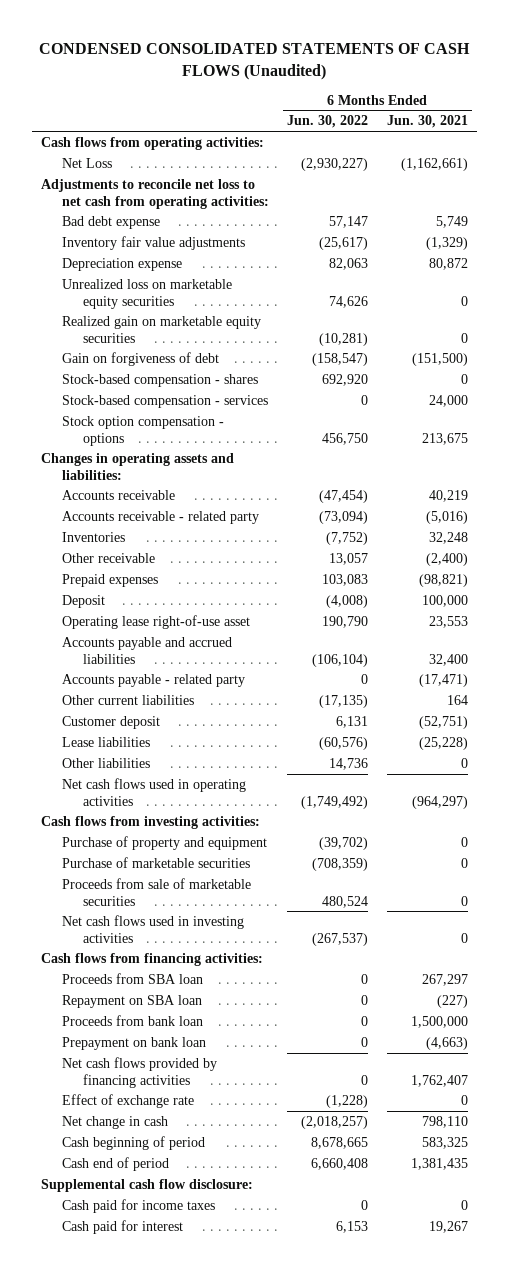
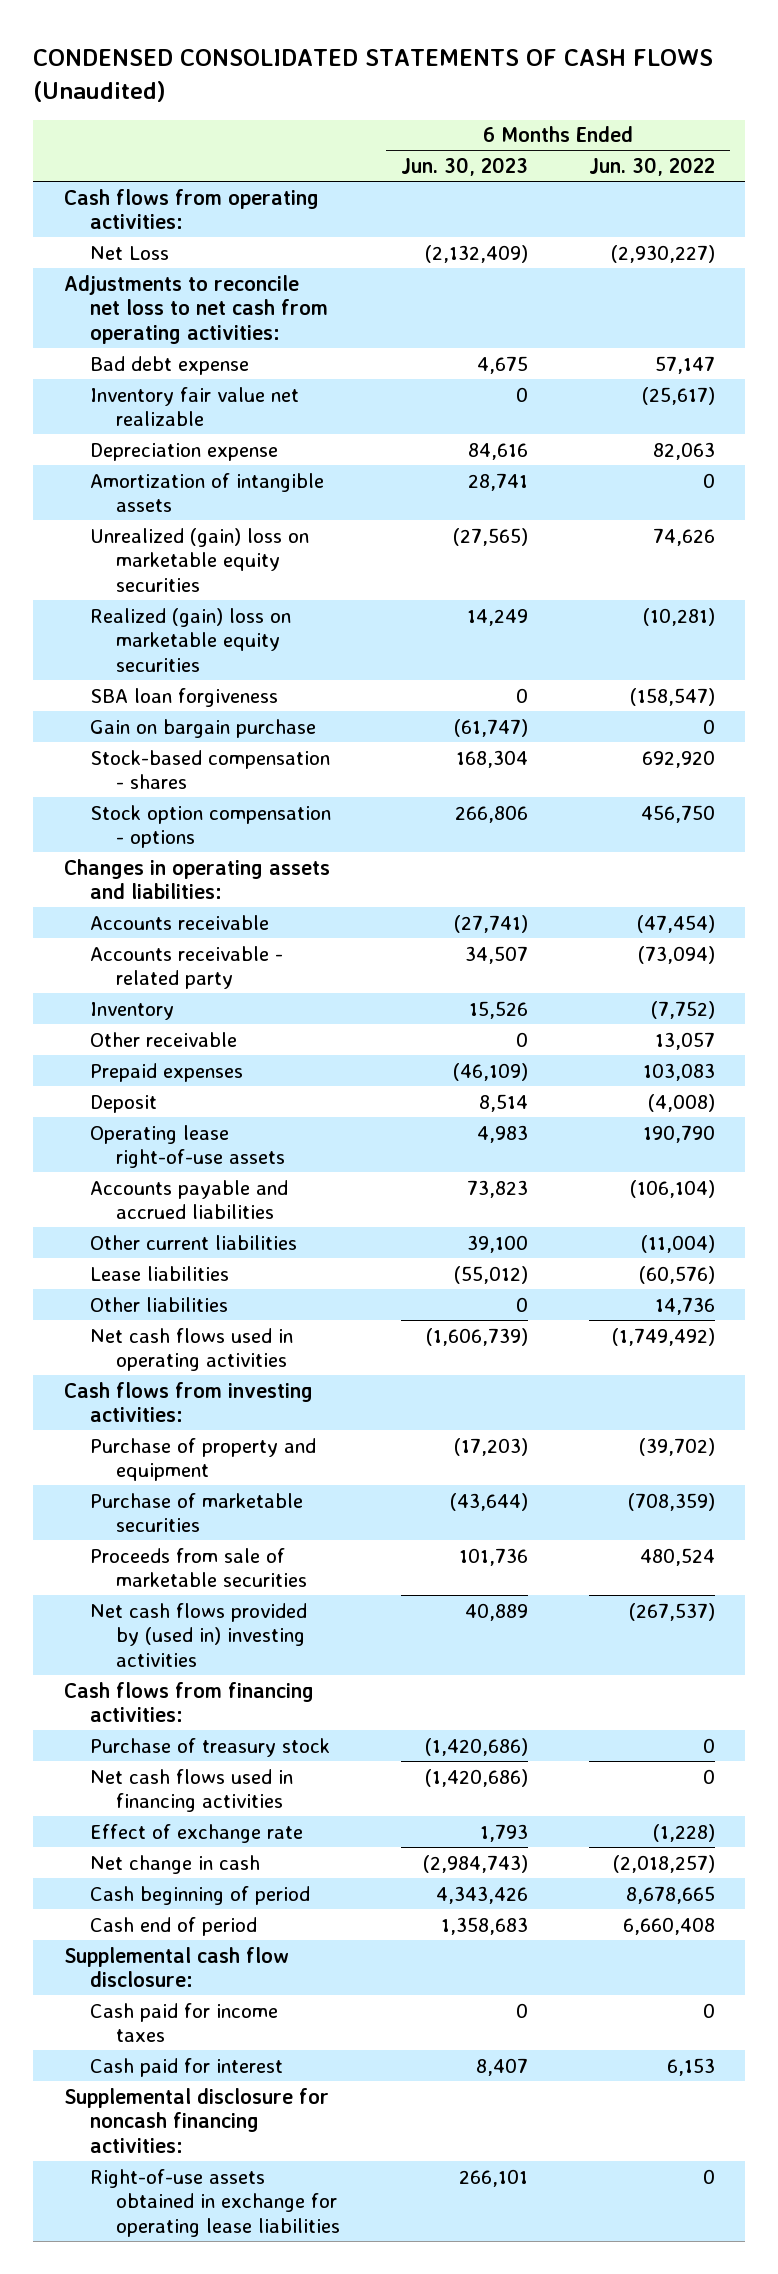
[386,115,468,129] Jun. 30, 2021 -> none
none -> [400,157,528,177] Jun. 30, 2023
[61,235,245,250] Inventory fair value adjustments -> [89,386,299,427] Inventory fair value net realizable
none -> [89,472,324,513] Amortization of intangible assets
[61,278,232,309] Unrealized loss on marketable equity securities -> [89,527,309,593] Unrealized (gain) loss on marketable equity securities
[61,315,261,343] Realized gain on marketable equity securities -> [89,607,291,673] Realized (gain) loss on marketable equity securities
[61,351,219,366] Gain on forgiveness of debt -> [89,687,278,707] SBA loan forgiveness
none -> [89,718,316,738] Gain on bargain purchase
[61,394,268,408] Stock-based compensation - services -> none
[61,531,125,542] Inventories -> [89,1001,174,1020] Inventory
[61,614,250,629] Operating lease right-of-use asset -> [89,1124,285,1169] Operating lease right-of-use assets
[61,673,245,687] Accounts payable - related party -> none
[61,715,160,729] Customer deposit -> none
[319,694,369,708] (17,135) -> [640,1234,715,1253] (11,004)
[61,914,244,943] Net cash flows used in investing activities -> [89,1602,307,1668] Net cash flows provided by (used in) investing activities
[61,972,203,984] Proceeds from SBA loan -> none
[61,994,202,1008] Repayment on SBA loan -> none
[61,1014,203,1026] Proceeds from bank loan -> none
[61,1036,206,1050] Prepayment on bank loan -> none
none -> [89,1737,330,1757] Purchase of treasury stock
[61,1056,217,1088] Net cash flows provided by financing activities -> [89,1768,293,1813] Net cash flows used in financing activities
none -> [63,2087,329,2154] Supplemental disclosure for noncash financing activities:
none -> [89,2168,340,2238] Right-of-use assets obtained in exchange for operating lease liabilities

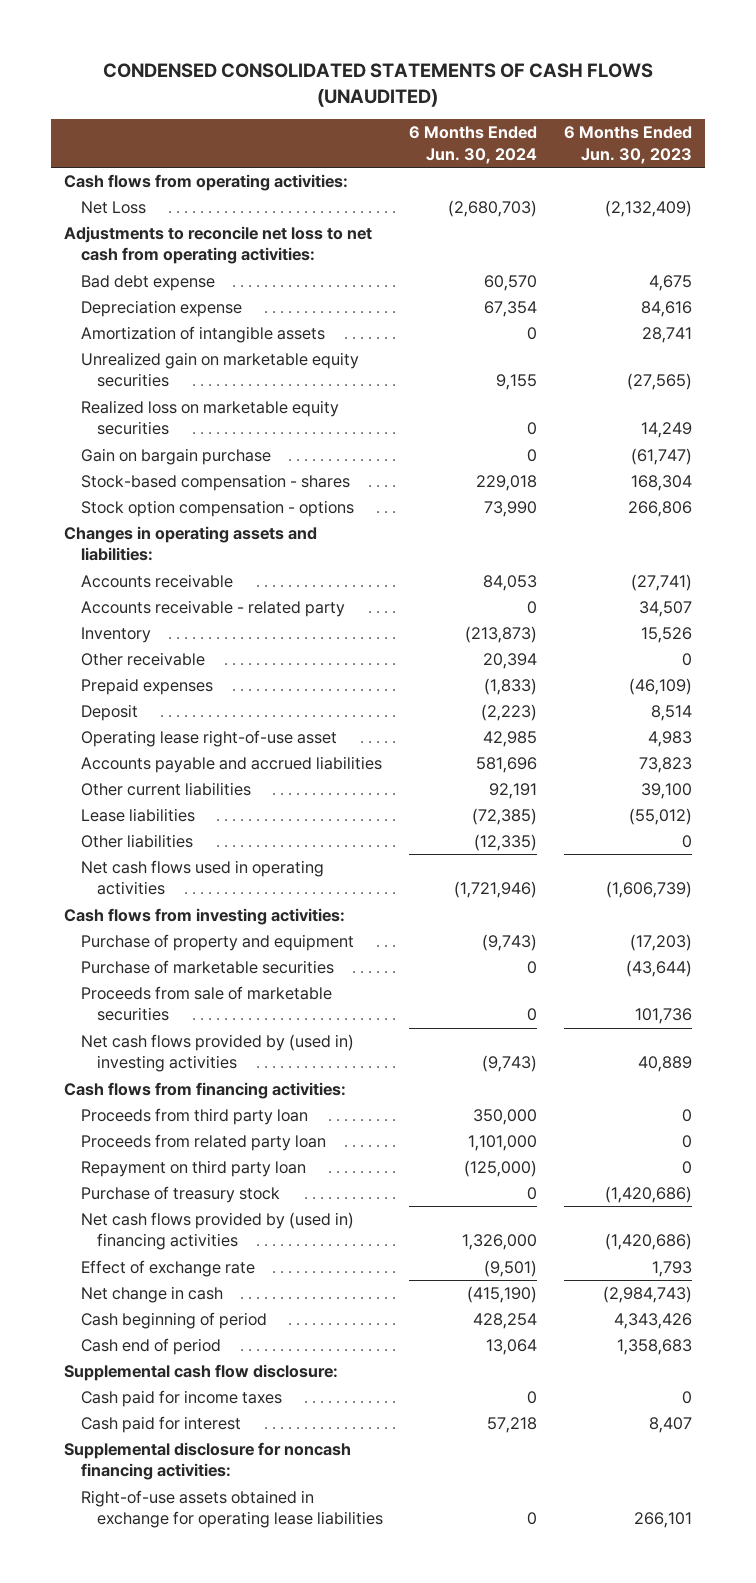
[33,48,714,102] CONDENSED CONSOLIDATED STATEMENTS OF CASH FLOWS (Unaudited) -> [103,62,654,107] CONDENSED CONSOLIDATED STATEMENTS OF CASH FLOWS (UNAUDITED)
[588,157,715,177] Jun. 30, 2022 -> none
none -> [409,126,538,164] 6 Months Ended Jun. 30, 2024
[89,386,299,427] Inventory fair value net realizable -> none
[89,687,278,707] SBA loan forgiveness -> none
[89,527,309,593] Unrealized (gain) loss on marketable equity securities -> [80,352,359,388] Unrealized gain on marketable equity securities
[89,607,291,673] Realized (gain) loss on marketable equity securities -> [80,400,339,436] Realized loss on marketable equity securities
[89,1124,285,1169] Operating lease right-of-use assets -> [80,730,337,748] Operating lease right-of-use asset
none -> [80,1108,308,1126] Proceeds from third party loan
none -> [80,1134,326,1152] Proceeds from related party loan
none -> [80,1160,306,1178] Repayment on third party loan
[89,1768,293,1813] Net cash flows used in financing activities -> [80,1212,354,1251] Net cash flows provided by (used in) financing activities

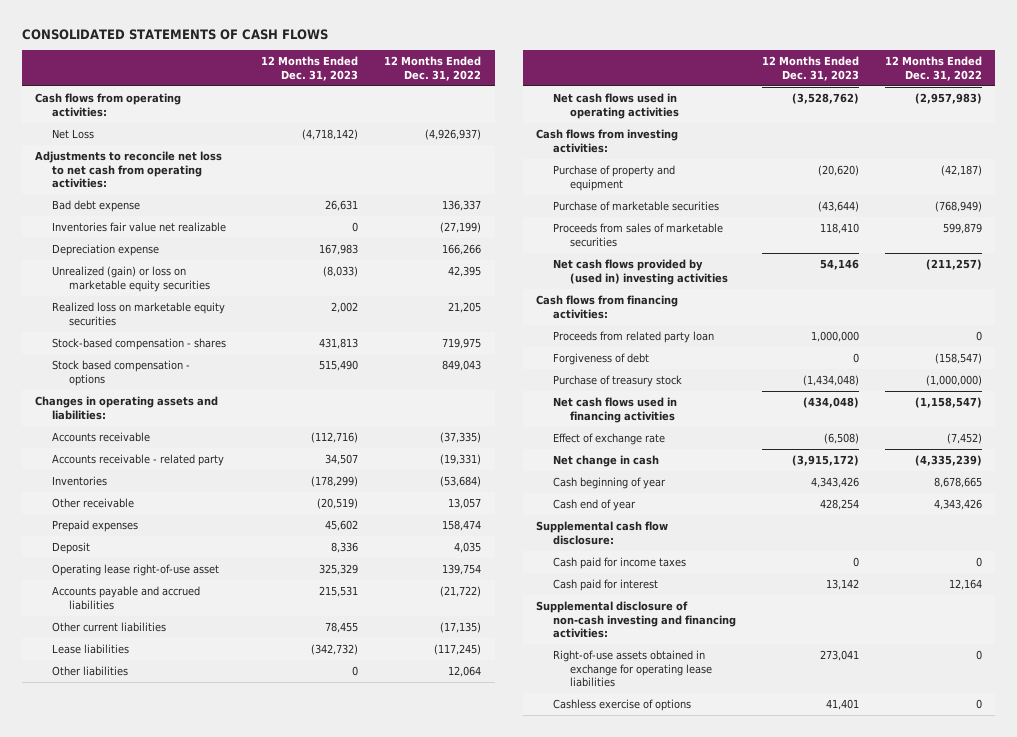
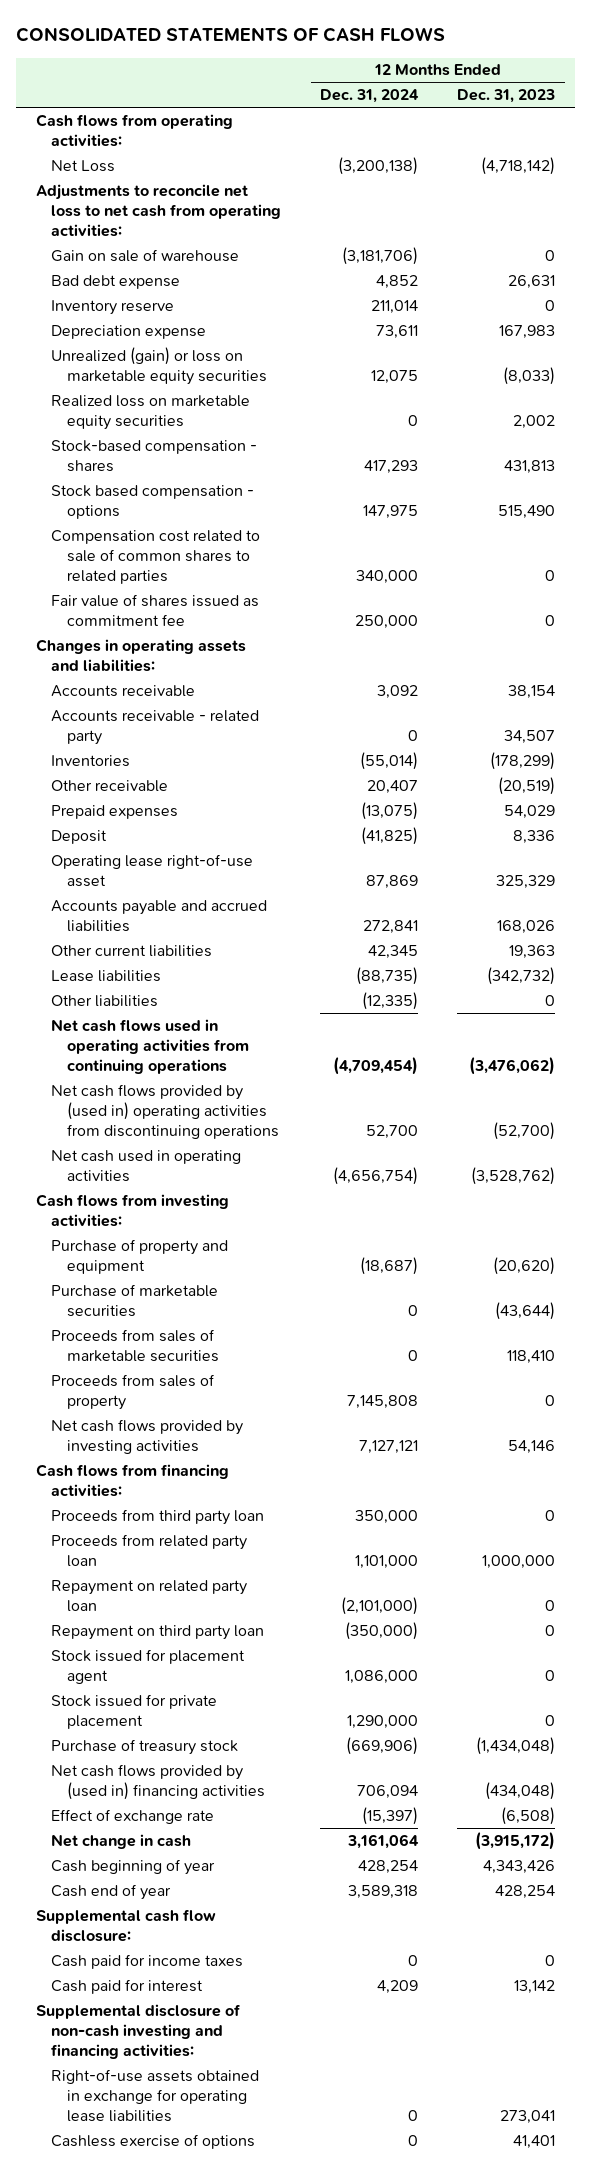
[384,56,482,81] 12 Months Ended Dec. 31, 2022 -> none
none -> [320,89,420,104] Dec. 31, 2024
none -> [51,248,240,262] Gain on sale of warehouse
[51,222,226,233] Inventories fair value net realizable -> none
none -> [51,299,175,315] Inventory reserve
none -> [51,529,261,585] Compensation cost related to sale of common shares to related parties
none -> [51,593,260,627] Fair value of shares issued as commitment fee
[311,432,359,444] (112,716) -> [508,684,556,699] 38,154
[325,520,359,532] 45,602 -> [504,804,556,819] 54,029
[319,586,359,598] 215,531 -> [497,920,556,935] 168,026
[325,622,359,634] 78,455 -> [509,944,556,959] 19,363
none -> [51,1018,250,1075] Net cash flows used in operating activities from continuing operations
none -> [51,1083,280,1140] Net cash flows provided by (used in) operating activities from discontinuing operations
[552,93,679,119] Net cash flows used in operating activities -> [51,1149,242,1183] Net cash used in operating activities
none -> [51,1373,216,1411] Proceeds from sales of property
[552,259,728,285] Net cash flows provided by (used in) investing activities -> [51,1418,244,1455] Net cash flows provided by investing activities
none -> [51,1508,265,1525] Proceeds from third party loan
[552,353,649,366] Forgiveness of debt -> none
none -> [51,1579,248,1613] Repayment on related party loan
none -> [51,1624,265,1640] Repayment on third party loan
none -> [51,1648,246,1685] Stock issued for placement agent
none -> [51,1693,218,1730] Stock issued for private placement
[552,397,677,423] Net cash flows used in financing activities -> [51,1763,266,1801] Net cash flows provided by (used in) financing activities

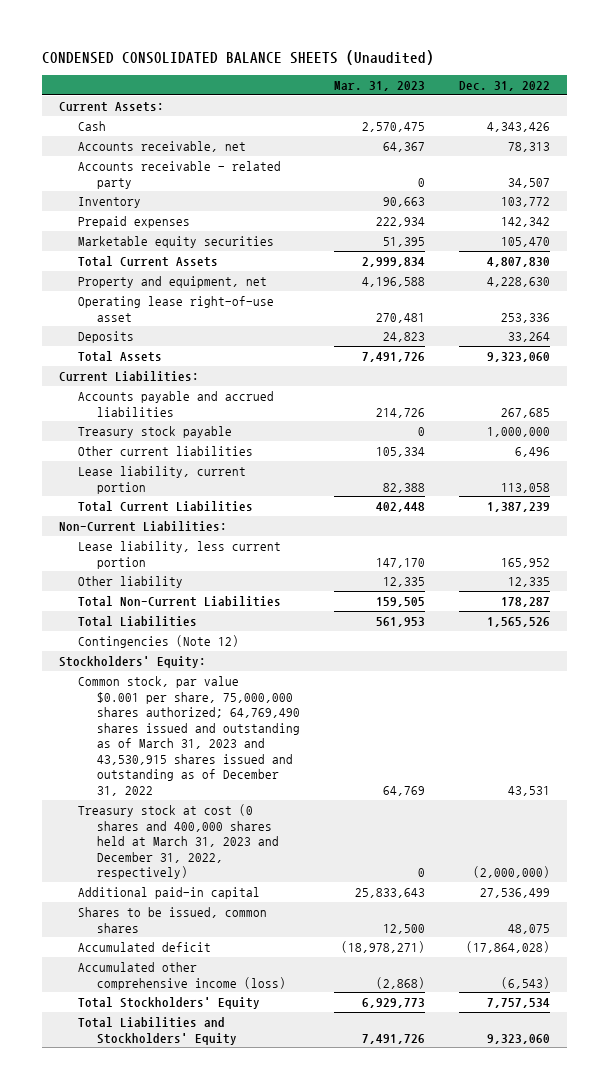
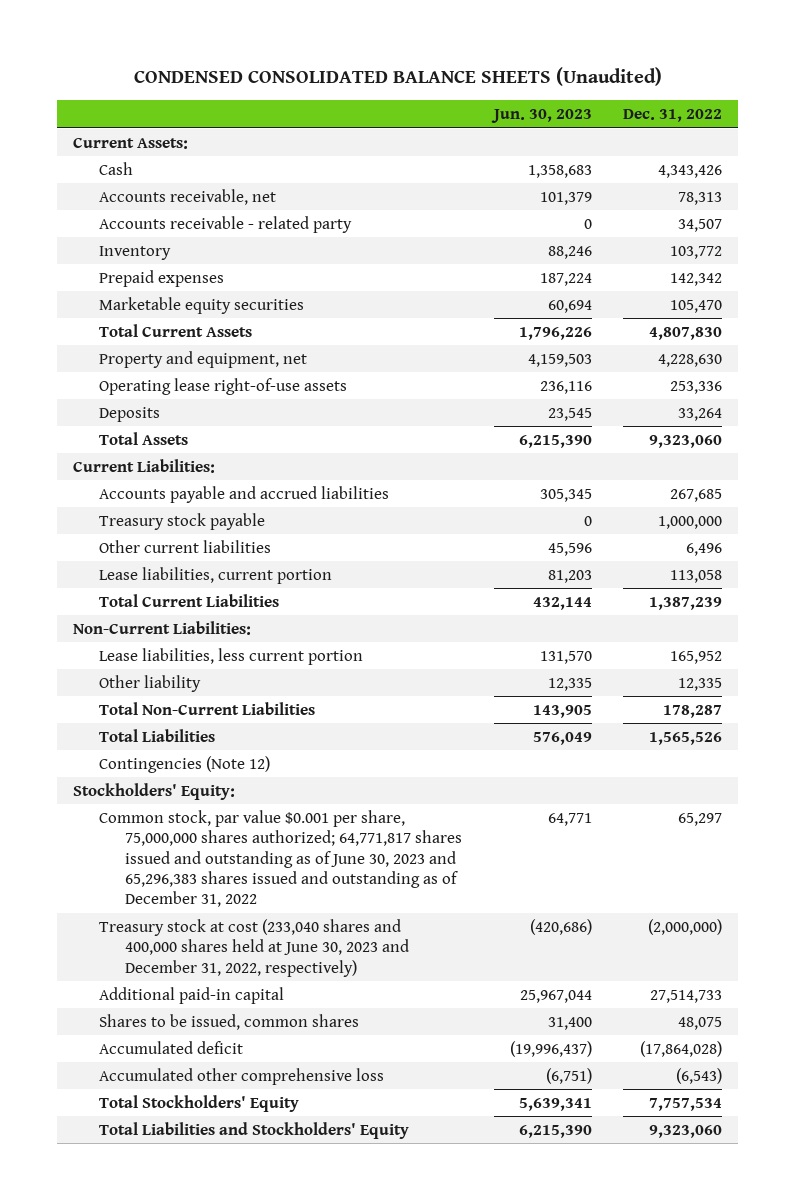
[334,81,426,92] Mar. 31, 2023 -> none
none -> [490,109,592,124] Jun. 30, 2023
[78,295,275,322] Operating lease right-of-use asset -> [99,377,348,395] Operating lease right-of-use assets
[78,465,247,494] Lease liability, current portion -> [99,566,333,584] Lease liabilities, current portion
[78,540,282,569] Lease liability, less current portion -> [99,647,364,665] Lease liabilities, less current portion
[78,675,301,796] Common stock, par value $0.001 per share, 75,000,000 shares authorized; 64,769,490 shares issued and outstanding as of March 31, 2023 and 43,530,915 shares issued and outstanding as of December 31, 2022 -> [99,809,463,908] Common stock, par value $0.001 per share, 75,000,000 shares authorized; 64,771,817 shares issued and outstanding as of June 30, 2023 and 65,296,383 shares issued and outstanding as of December 31, 2022
[508,785,551,796] 43,531 -> [678,812,723,826] 65,297
[78,803,280,880] Treasury stock at cost (0 shares and 400,000 shares held at March 31, 2023 and December 31, 2022, respectively) -> [99,918,410,977] Treasury stock at cost (233,040 shares and 400,000 shares held at June 30, 2023 and December 31, 2022, respectively)
[480,887,551,898] 27,536,499 -> [650,989,723,1003] 27,514,733
[78,961,287,990] Accumulated other comprehensive income (loss) -> [99,1067,385,1085] Accumulated other comprehensive loss

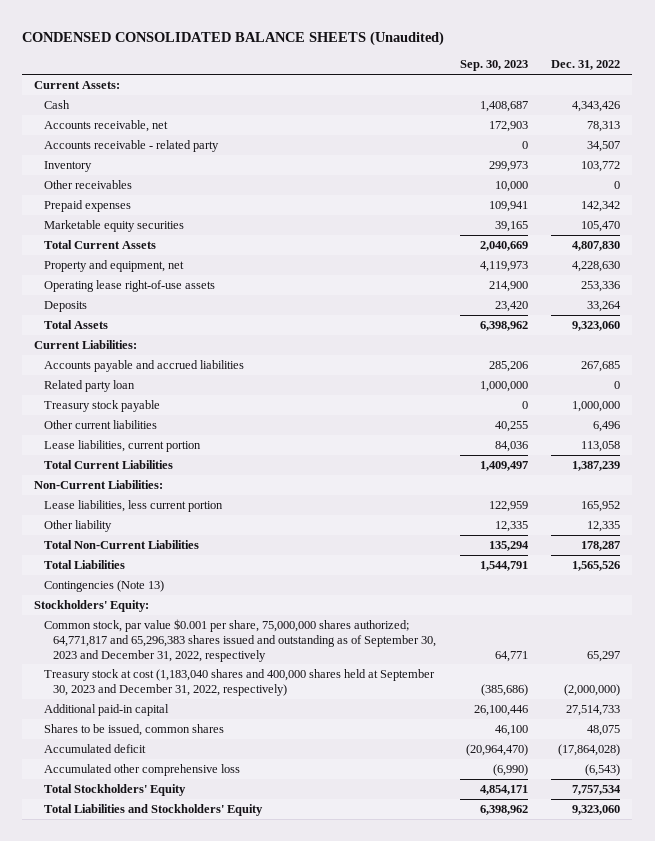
[490,109,592,124] Jun. 30, 2023 -> none
none -> [459,60,528,72] Sep. 30, 2023
none -> [43,179,132,189] Other receivables
none -> [43,379,135,392] Related party loan
[99,755,271,773] Contingencies (Note 12) -> [43,579,164,592] Contingencies (Note 13)
[99,809,463,908] Common stock, par value $0.001 per share, 75,000,000 shares authorized; 64,771,817 shares issued and outstanding as of June 30, 2023 and 65,296,383 shares issued and outstanding as of December 31, 2022 -> [43,618,437,662] Common stock, par value $0.001 per share, 75,000,000 shares authorized; 64,771,817 and 65,296,383 shares issued and outstanding as of September 30, 2023 and December 31, 2022, respectively
[99,918,410,977] Treasury stock at cost (233,040 shares and 400,000 shares held at June 30, 2023 and December 31, 2022, respectively) -> [43,668,435,696] Treasury stock at cost (1,183,040 shares and 400,000 shares held at September 30, 2023 and December 31, 2022, respectively)

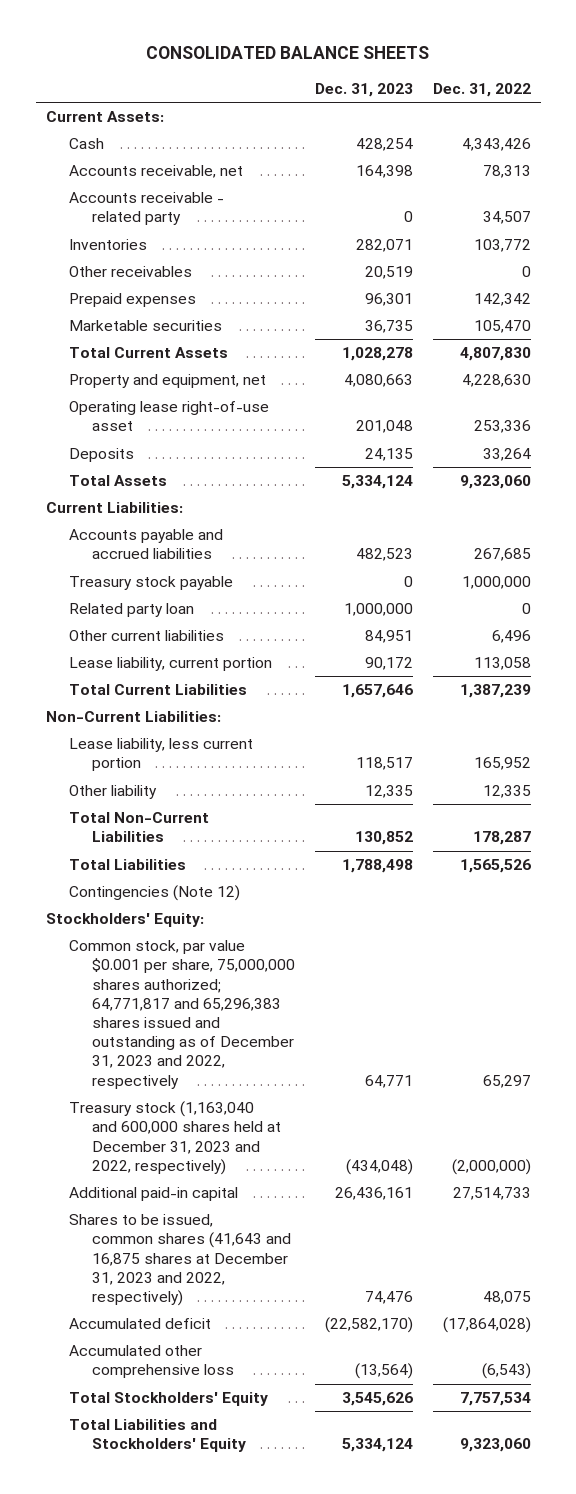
[22,30,445,46] CONDENSED CONSOLIDATED BALANCE SHEETS (Unaudited) -> [146,46,430,60] CONSOLIDATED BALANCE SHEETS
[459,60,528,72] Sep. 30, 2023 -> none
none -> [314,82,413,97] Dec. 31, 2023
[43,160,92,172] Inventory -> [68,239,147,251] Inventories
[43,219,184,232] Marketable equity securities -> [68,320,222,332] Marketable securities
[43,279,215,292] Operating lease right-of-use assets -> [68,401,269,432] Operating lease right-of-use asset
[43,379,135,392] Related party loan -> [68,603,194,618] Related party loan
[43,439,201,452] Lease liabilities, current portion -> [68,657,272,672] Lease liability, current portion
[43,499,223,512] Lease liabilities, less current portion -> [68,738,253,772] Lease liability, less current portion
[43,579,164,592] Contingencies (Note 13) -> [68,885,240,902] Contingencies (Note 12)
[43,618,437,662] Common stock, par value $0.001 per share, 75,000,000 shares authorized; 64,771,817 and 65,296,383 shares issued and outstanding as of September 30, 2023 and December 31, 2022, respectively -> [68,940,295,1089] Common stock, par value $0.001 per share, 75,000,000 shares authorized; 64,771,817 and 65,296,383 shares issued and outstanding as of December 31, 2023 and 2022, respectively
[43,668,435,696] Treasury stock at cost (1,183,040 shares and 400,000 shares held at September 30, 2023 and December 31, 2022, respectively) -> [68,1101,281,1175] Treasury stock (1,163,040 and 600,000 shares held at December 31, 2023 and 2022, respectively)
[43,723,224,736] Shares to be issued, common shares -> [68,1214,291,1306] Shares to be issued, common shares (41,643 and 16,875 shares at December 31, 2023 and 2022, respectively)

